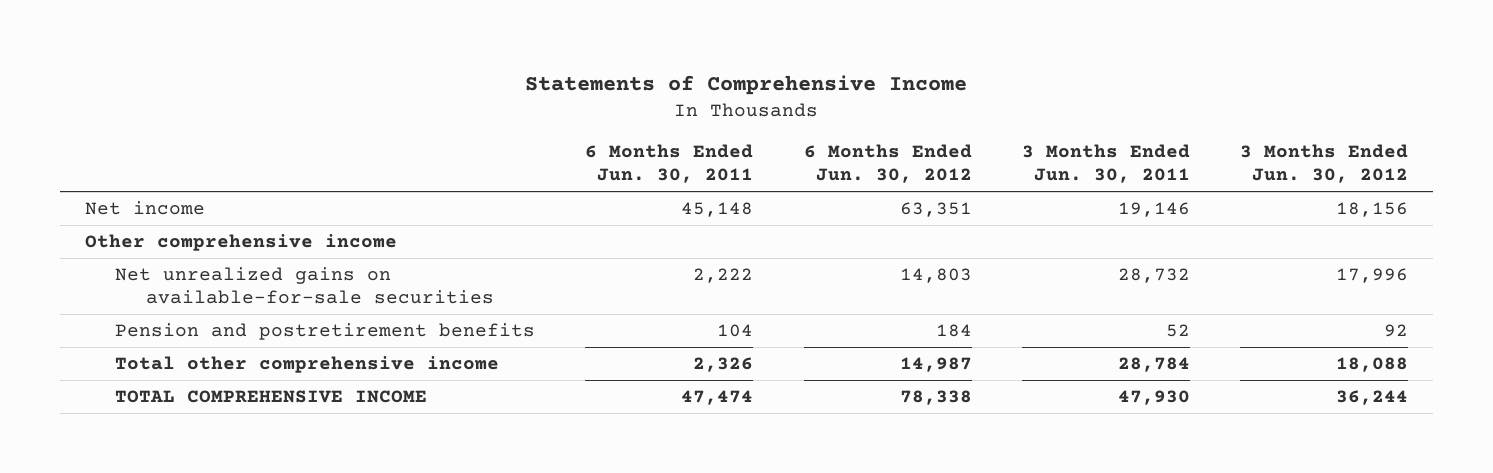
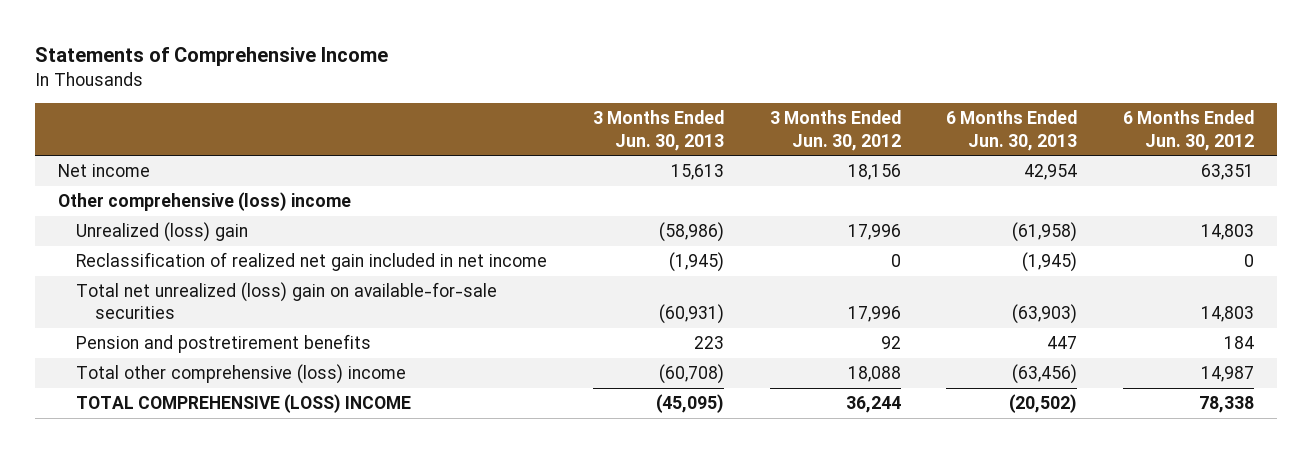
[585,143,754,184] 6 Months Ended Jun. 30, 2011 -> none
[1022,143,1191,184] 3 Months Ended Jun. 30, 2011 -> none
none -> [592,110,724,151] 3 Months Ended Jun. 30, 2013
none -> [946,110,1078,151] 6 Months Ended Jun. 30, 2013
[84,234,397,252] Other comprehensive income -> [57,191,351,211] Other comprehensive (loss) income
[115,267,494,305] Net unrealized gains on available-for-sale securities -> [76,221,249,242] Unrealized (loss) gain
none -> [76,251,548,271] Reclassification of realized net gain included in net income
none -> [76,281,498,320] Total net unrealized (loss) gain on available-for-sale securities
[115,356,500,374] Total other comprehensive income -> [76,363,407,384] Total other comprehensive (loss) income
[115,390,428,404] TOTAL COMPREHENSIVE INCOME -> [76,393,412,413] TOTAL COMPREHENSIVE (LOSS) INCOME

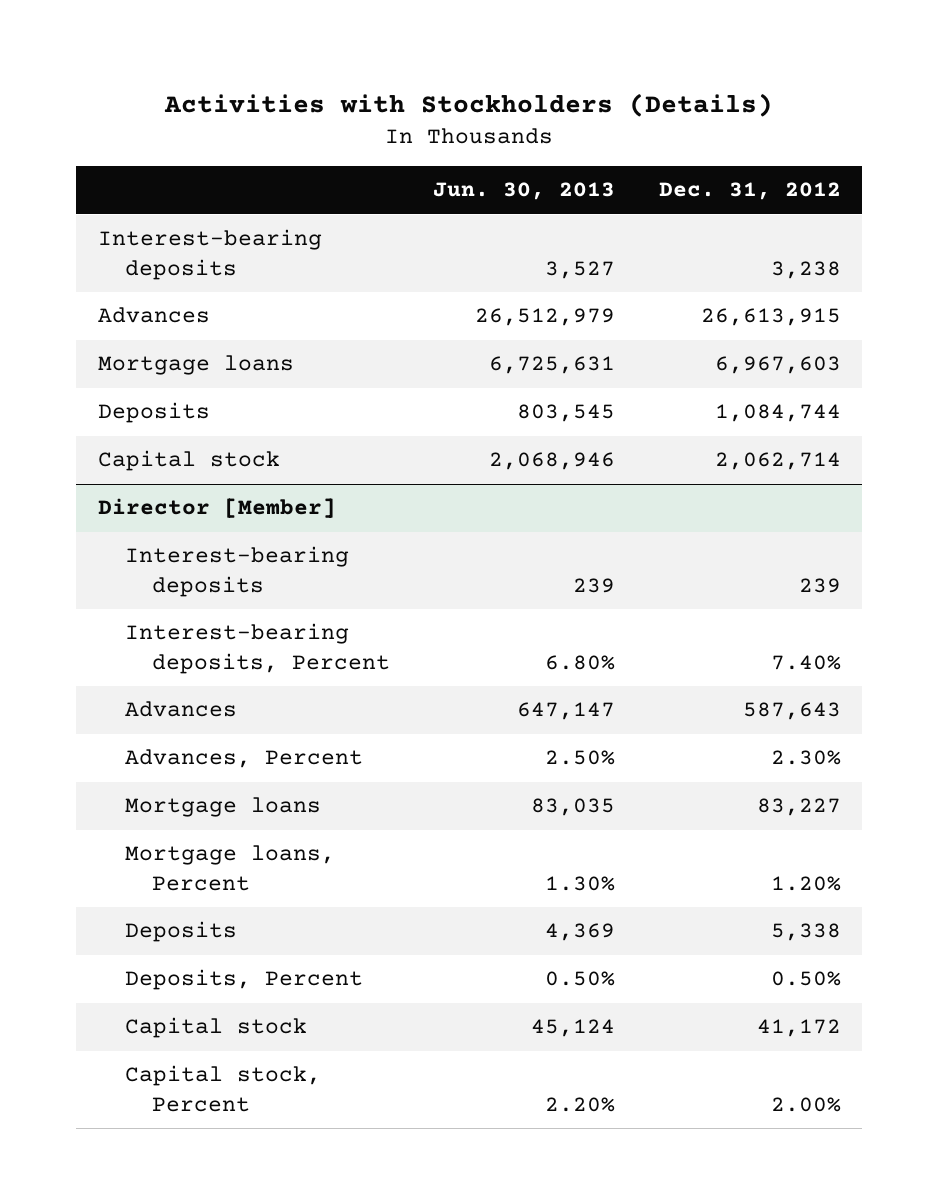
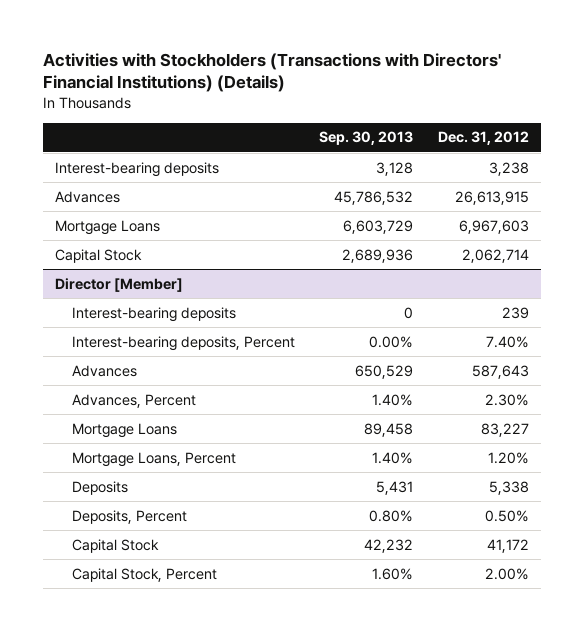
[164,93,774,118] Activities with Stockholders (Details) -> [43,52,502,93] Activities with Stockholders (Transactions with Directors' Financial Institutions) (Details)
[433,182,616,201] Jun. 30, 2013 -> none
none -> [319,131,414,146] Sep. 30, 2013
[98,402,211,424] Deposits -> none
[98,355,295,376] Mortgage loans -> [55,219,161,235] Mortgage Loans
[98,450,281,472] Capital stock -> [55,248,143,263] Capital Stock
[125,797,322,818] Mortgage loans -> [72,422,178,438] Mortgage Loans
[125,845,336,892] Mortgage loans, Percent -> [72,451,237,467] Mortgage Loans, Percent
[125,1017,308,1039] Capital stock -> [72,538,160,553] Capital Stock
[125,1065,322,1113] Capital stock, Percent -> [72,567,218,582] Capital Stock, Percent

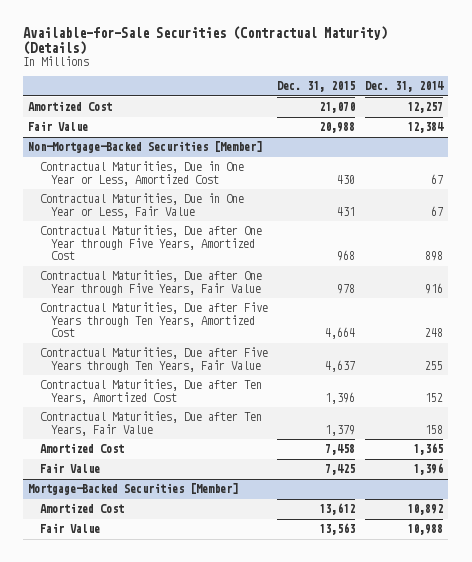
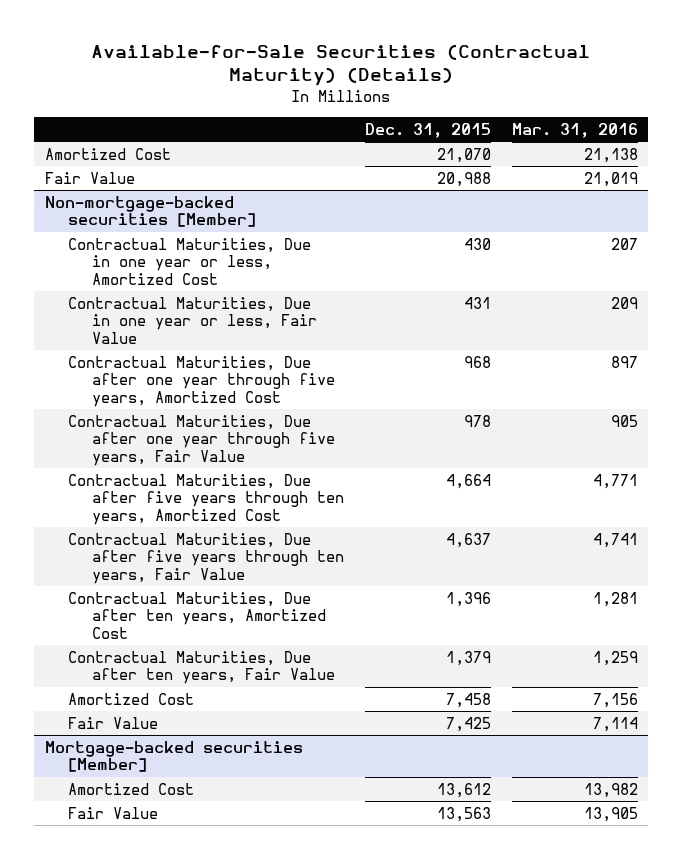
[365,81,445,93] Dec. 31, 2014 -> none
none -> [511,122,638,138] Mar. 31, 2016
[28,141,263,154] Non-Mortgage-Backed Securities [Member] -> [44,195,257,228] Non-mortgage-backed securities [Member]
[39,161,244,186] Contractual Maturities, Due in One Year or Less, Amortized Cost -> [68,237,312,285] Contractual Maturities, Due in one year or less, Amortized Cost
[39,193,244,218] Contractual Maturities, Due in One Year or Less, Fair Value -> [68,296,317,344] Contractual Maturities, Due in one year or less, Fair Value
[39,225,262,261] Contractual Maturities, Due after One Year through Five Years, Amortized Cost -> [68,355,335,407] Contractual Maturities, Due after one year through five years, Amortized Cost
[39,270,262,295] Contractual Maturities, Due after One Year through Five Years, Fair Value -> [68,414,335,466] Contractual Maturities, Due after one year through five years, Fair Value
[39,302,268,338] Contractual Maturities, Due after Five Years through Ten Years, Amortized Cost -> [68,473,344,525] Contractual Maturities, Due after five years through ten years, Amortized Cost
[39,347,268,372] Contractual Maturities, Due after Five Years through Ten Years, Fair Value -> [68,532,344,584] Contractual Maturities, Due after five years through ten years, Fair Value
[39,379,262,404] Contractual Maturities, Due after Ten Years, Amortized Cost -> [68,591,326,639] Contractual Maturities, Due after ten years, Amortized Cost
[39,411,262,436] Contractual Maturities, Due after Ten Years, Fair Value -> [68,650,335,685] Contractual Maturities, Due after ten years, Fair Value
[28,483,239,496] Mortgage-Backed Securities [Member] -> [44,740,303,773] Mortgage-backed securities [Member]

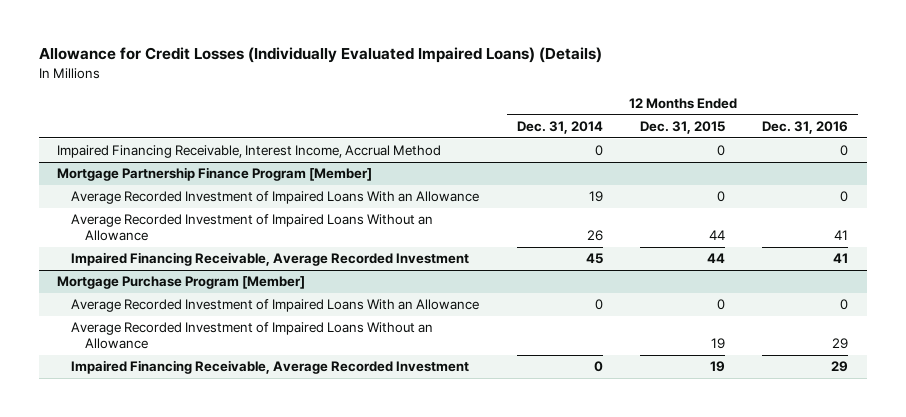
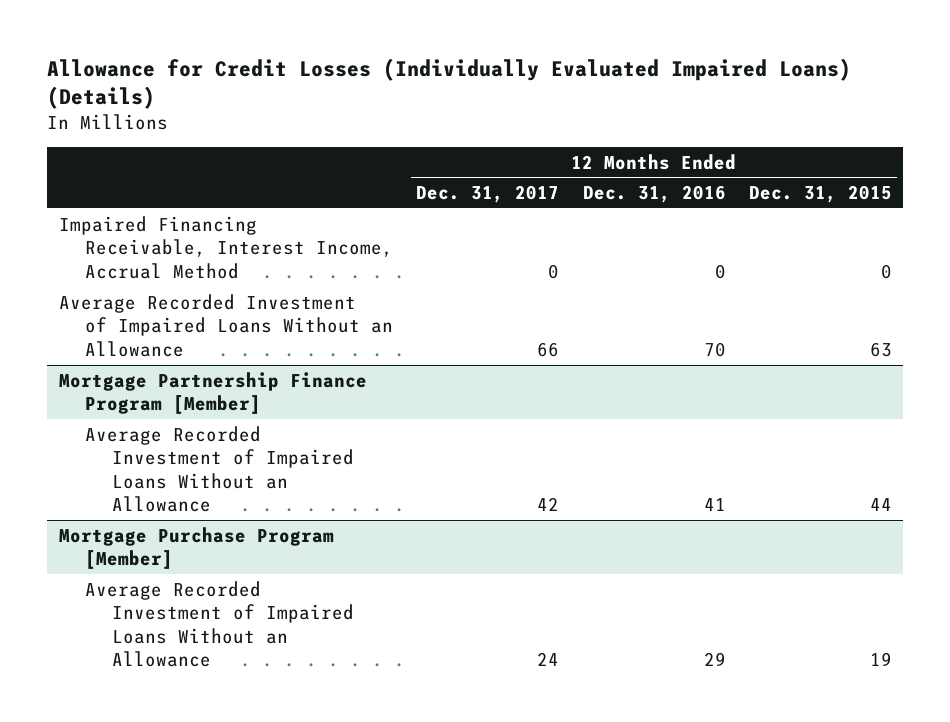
[516,120,603,134] Dec. 31, 2014 -> none
none -> [416,185,560,204] Dec. 31, 2017
none -> [58,293,394,357] Average Recorded Investment of Impaired Loans Without an Allowance
[71,191,480,205] Average Recorded Investment of Impaired Loans With an Allowance -> none
[71,252,470,267] Impaired Financing Receivable, Average Recorded Investment -> none
[71,299,480,313] Average Recorded Investment of Impaired Loans With an Allowance -> none
[71,360,470,375] Impaired Financing Receivable, Average Recorded Investment -> none

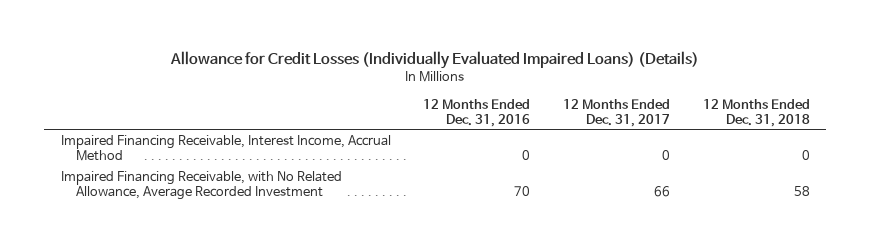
[748,185,892,204] Dec. 31, 2015 -> none
none -> [703,98,811,127] 12 Months Ended Dec. 31, 2018
[58,371,367,415] Mortgage Partnership Finance Program [Member] -> none
[85,425,355,513] Average Recorded Investment of Impaired Loans Without an Allowance -> none
[58,526,334,570] Mortgage Purchase Program [Member] -> none
[85,580,355,668] Average Recorded Investment of Impaired Loans Without an Allowance -> none
[58,293,394,357] Average Recorded Investment of Impaired Loans Without an Allowance -> [60,170,342,201] Impaired Financing Receivable, with No Related Allowance, Average Recorded Investment

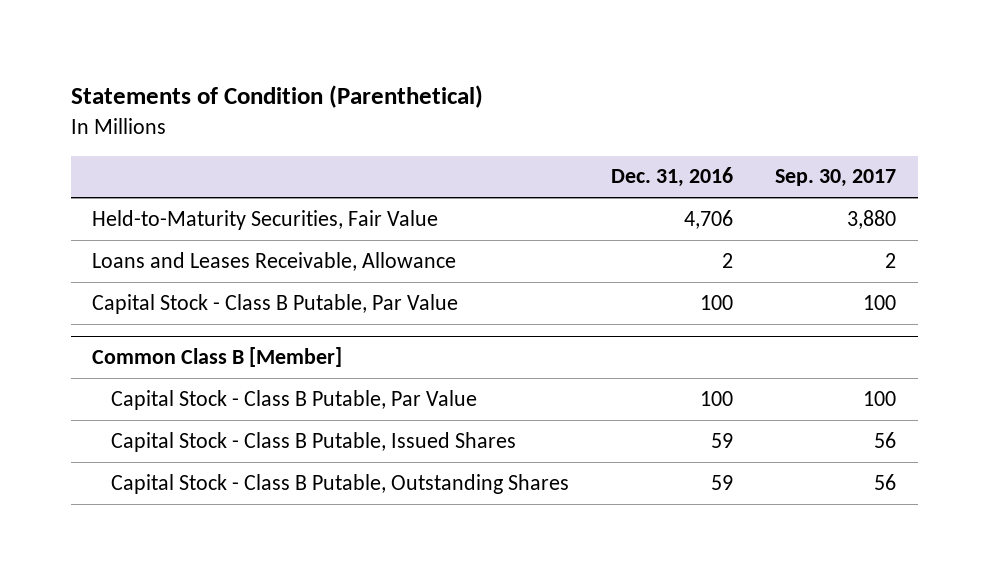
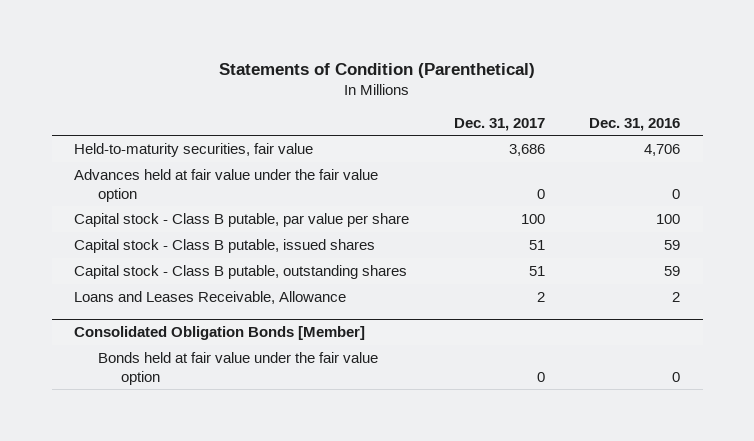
[775,169,897,188] Sep. 30, 2017 -> none
none -> [453,117,545,131] Dec. 31, 2017
[91,209,438,230] Held-to-Maturity Securities, Fair Value -> [73,142,313,157] Held-to-maturity securities, fair value
none -> [73,168,378,202] Advances held at fair value under the fair value option
none -> [73,212,409,227] Capital stock - Class B putable, par value per share
none -> [73,238,375,253] Capital stock - Class B putable, issued shares
none -> [73,264,407,279] Capital stock - Class B putable, outstanding shares
[91,293,458,314] Capital Stock - Class B Putable, Par Value -> none
[91,347,342,368] Common Class B [Member] -> none
[110,389,477,410] Capital Stock - Class B Putable, Par Value -> none
[110,431,516,452] Capital Stock - Class B Putable, Issued Shares -> none
[110,473,569,494] Capital Stock - Class B Putable, Outstanding Shares -> none
none -> [73,326,365,341] Consolidated Obligation Bonds [Member]
none -> [97,351,378,385] Bonds held at fair value under the fair value option

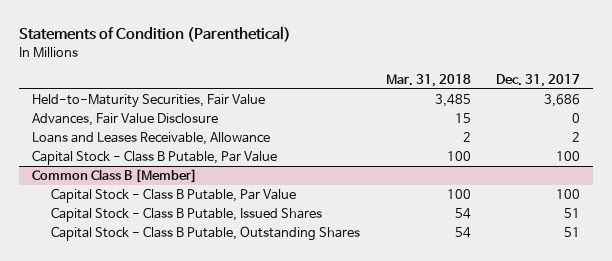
[589,117,681,131] Dec. 31, 2016 -> none
none -> [385,73,471,87] Mar. 31, 2018
[73,212,409,227] Capital stock - Class B putable, par value per share -> none
[73,238,375,253] Capital stock - Class B putable, issued shares -> none
[73,264,407,279] Capital stock - Class B putable, outstanding shares -> none
[73,142,313,157] Held-to-maturity securities, fair value -> [32,94,266,109] Held-to-Maturity Securities, Fair Value
[73,168,378,202] Advances held at fair value under the fair value option -> [32,113,219,127] Advances, Fair Value Disclosure
[73,326,365,341] Consolidated Obligation Bonds [Member] -> none
[97,351,378,385] Bonds held at fair value under the fair value option -> none
none -> [32,150,278,166] Capital Stock - Class B Putable, Par Value
none -> [32,169,198,184] Common Class B [Member]
none -> [51,188,297,204] Capital Stock - Class B Putable, Par Value
none -> [51,207,323,223] Capital Stock - Class B Putable, Issued Shares
none -> [51,226,361,242] Capital Stock - Class B Putable, Outstanding Shares

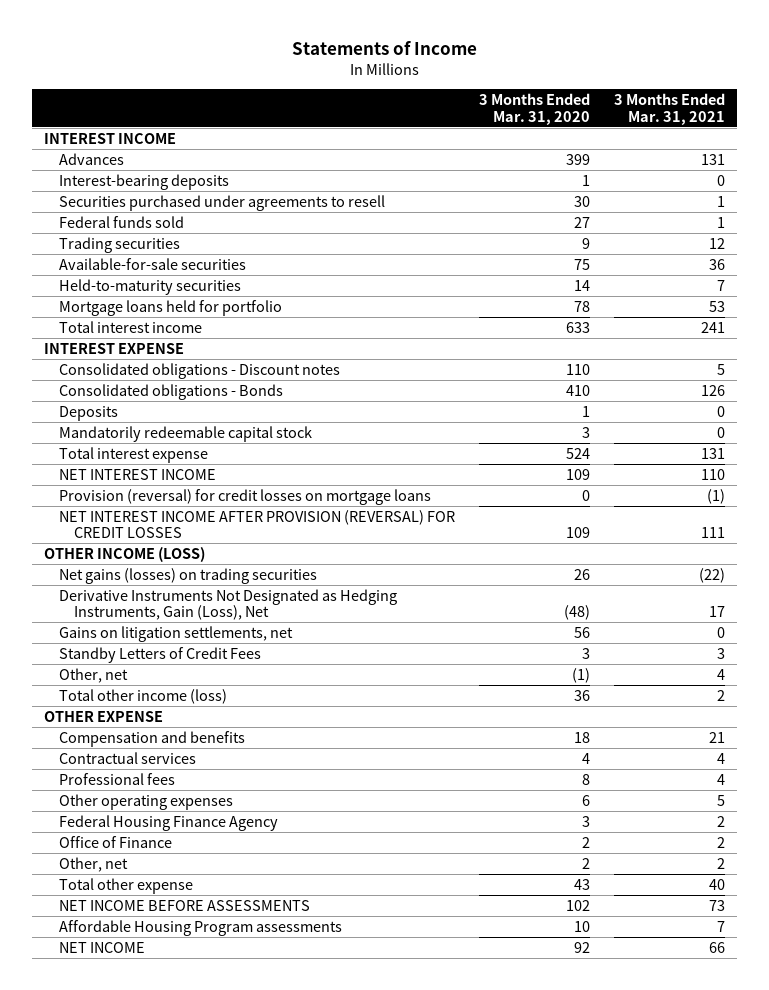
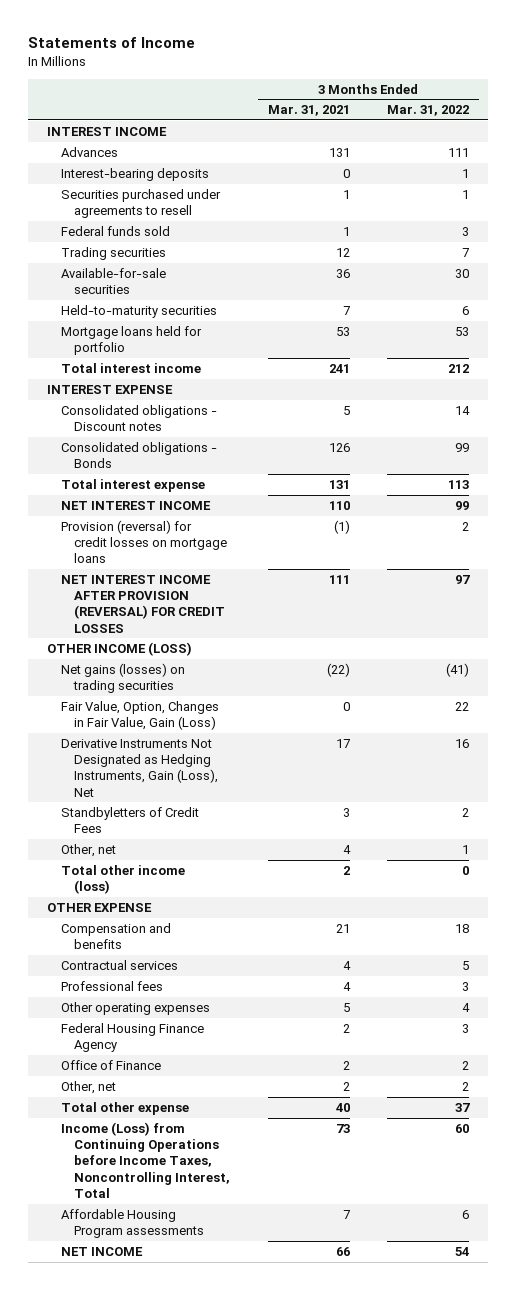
[479,92,591,125] 3 Months Ended Mar. 31, 2020 -> none
none -> [387,105,470,117] Mar. 31, 2022
[58,405,118,421] Deposits -> none
[58,425,312,442] Mandatorily redeemable capital stock -> none
none -> [60,700,219,731] Fair Value, Option, Changes in Fair Value, Gain (Loss)
[58,625,293,642] Gains on litigation settlements, net -> none
[58,646,261,663] Standby Letters of Credit Fees -> [60,806,199,834] Standbyletters of Credit Fees
[58,899,310,911] NET INCOME BEFORE ASSESSMENTS -> none
none -> [60,1121,231,1199] Income (Loss) from Continuing Operations before Income Taxes, Noncontrolling Interest, Total

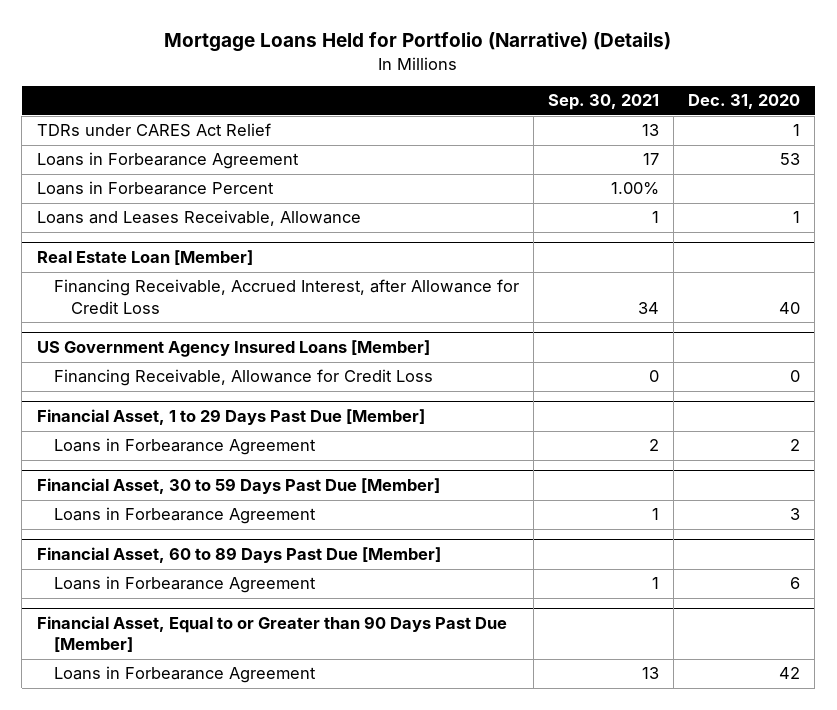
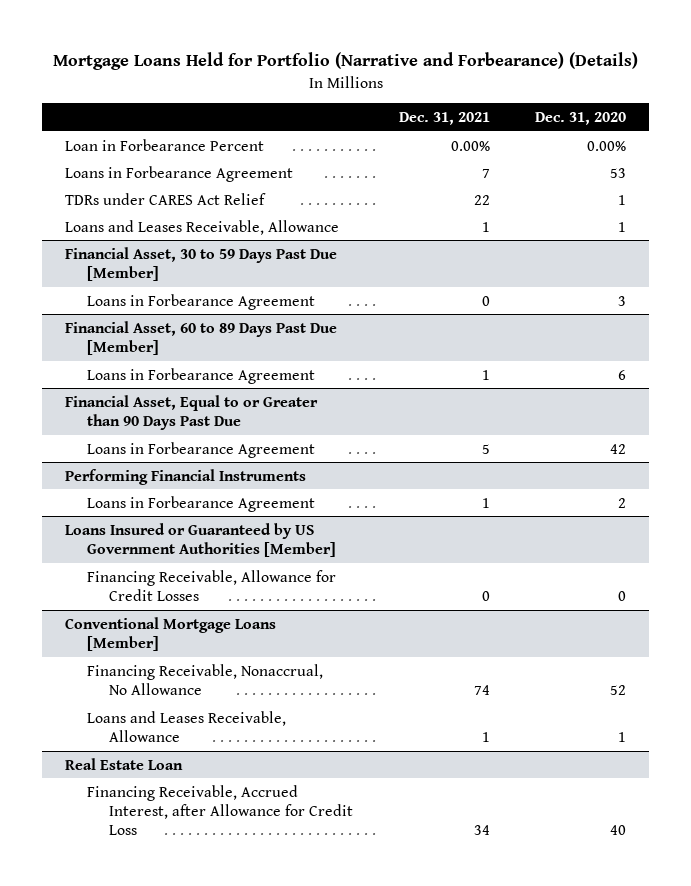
[164,32,672,53] Mortgage Loans Held for Portfolio (Narrative) (Details) -> [52,52,638,71] Mortgage Loans Held for Portfolio (Narrative and Forbearance) (Details)
[548,94,660,111] Sep. 30, 2021 -> none
none -> [398,111,490,125] Dec. 31, 2021
none -> [65,138,265,151] Loan in Forbearance Percent
[36,181,274,196] Loans in Forbearance Percent -> none
[36,123,271,138] TDRs under CARES Act Relief -> [65,192,267,205] TDRs under CARES Act Relief
[36,250,253,266] Real Estate Loan [Member] -> none
[53,279,519,314] Financing Receivable, Accrued Interest, after Allowance for Credit Loss -> none
[36,340,430,358] US Government Agency Insured Loans [Member] -> none
[53,369,433,387] Financing Receivable, Allowance for Credit Loss -> none
[36,409,425,426] Financial Asset, 1 to 29 Days Past Due [Member] -> none
[53,438,316,456] Loans in Forbearance Agreement -> none
[36,616,507,653] Financial Asset, Equal to or Greater than 90 Days Past Due [Member] -> [65,394,319,430] Financial Asset, Equal to or Greater than 90 Days Past Due
none -> [65,468,307,485] Performing Financial Instruments
none -> [86,495,315,512] Loans in Forbearance Agreement
none -> [65,522,336,557] Loans Insured or Guaranteed by US Government Authorities [Member]
none -> [86,569,336,601] Financing Receivable, Allowance for Credit Losses
none -> [65,616,277,651] Conventional Mortgage Loans [Member]
none -> [86,663,323,695] Financing Receivable, Nonaccrual, No Allowance
none -> [86,710,286,742] Loans and Leases Receivable, Allowance
none -> [65,757,184,770] Real Estate Loan
none -> [86,784,353,835] Financing Receivable, Accrued Interest, after Allowance for Credit Loss

